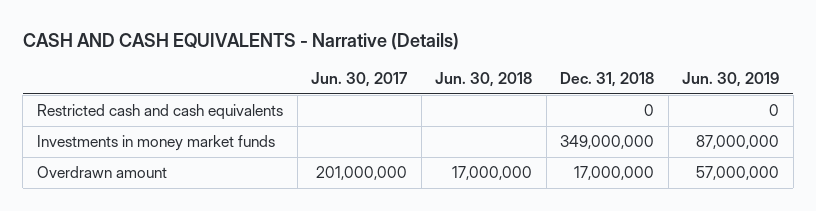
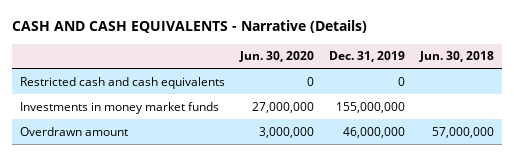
[311,71,408,87] Jun. 30, 2017 -> none
[560,71,655,87] Dec. 31, 2018 -> none
[682,71,780,87] Jun. 30, 2019 -> none
none -> [239,51,315,63] Jun. 30, 2020
none -> [329,51,406,63] Dec. 31, 2019
[452,166,533,181] 17,000,000 -> [432,126,495,138] 57,000,000

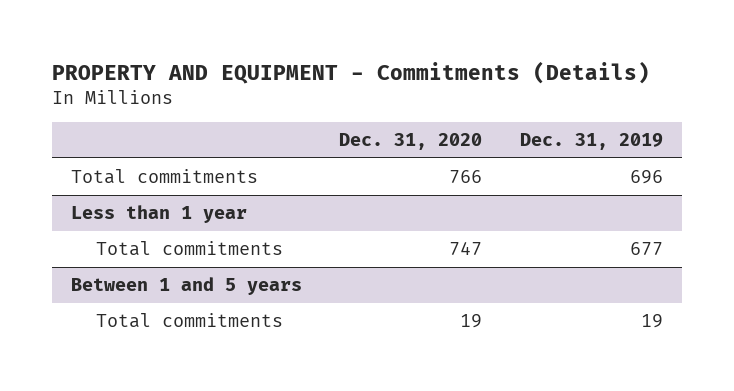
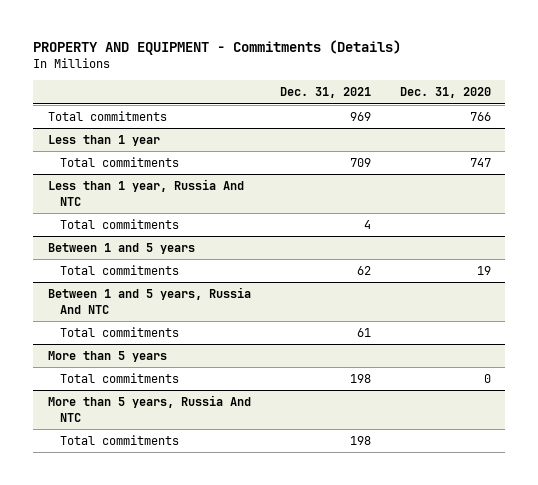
[519,133,663,151] Dec. 31, 2019 -> none
none -> [279,87,371,99] Dec. 31, 2021
none -> [47,178,244,206] Less than 1 year, Russia And NTC
none -> [59,218,179,229] Total commitments
none -> [47,286,251,314] Between 1 and 5 years, Russia And NTC
none -> [59,326,179,337] Total commitments
none -> [47,350,167,362] More than 5 years
none -> [59,372,179,383] Total commitments
none -> [47,394,251,422] More than 5 years, Russia And NTC
none -> [59,434,179,445] Total commitments

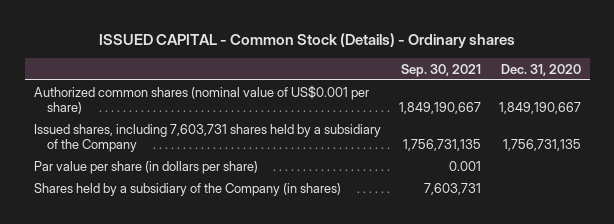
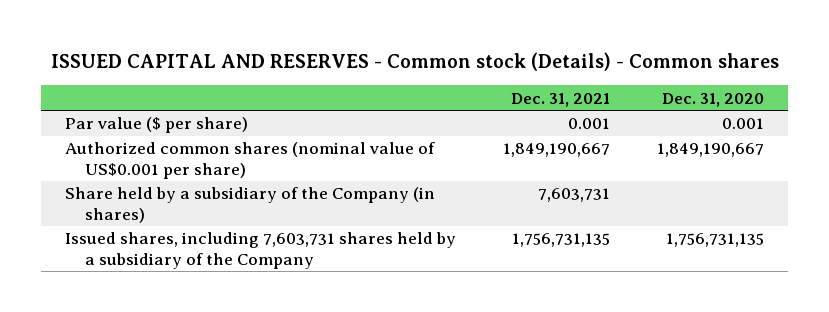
[99,32,516,48] ISSUED CAPITAL - Common Stock (Details) - Ordinary shares -> [50,52,779,72] ISSUED CAPITAL AND RESERVES - Common stock (Details) - Common shares
[400,63,481,77] Sep. 30, 2021 -> none
none -> [511,92,611,107] Dec. 31, 2021
none -> [64,117,248,134] Par value ($ per share)
none -> [64,187,435,223] Share held by a subsidiary of the Company (in shares)
[33,160,258,174] Par value per share (in dollars per share) -> none
[33,182,341,196] Shares held by a subsidiary of the Company (in shares) -> none

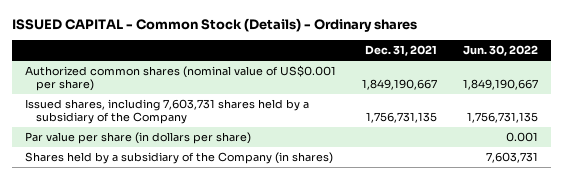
[50,52,779,72] ISSUED CAPITAL AND RESERVES - Common stock (Details) - Common shares -> [11,18,417,33] ISSUED CAPITAL - Common Stock (Details) - Ordinary shares
[662,92,765,107] Dec. 31, 2020 -> none
none -> [463,45,539,57] Jun. 30, 2022
[64,117,248,134] Par value ($ per share) -> none
[64,187,435,223] Share held by a subsidiary of the Company (in shares) -> none
none -> [24,132,251,145] Par value per share (in dollars per share)
none -> [24,152,333,165] Shares held by a subsidiary of the Company (in shares)

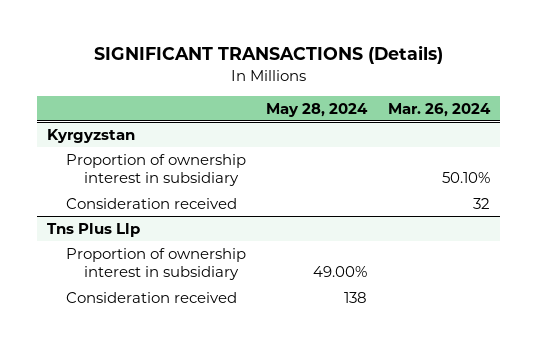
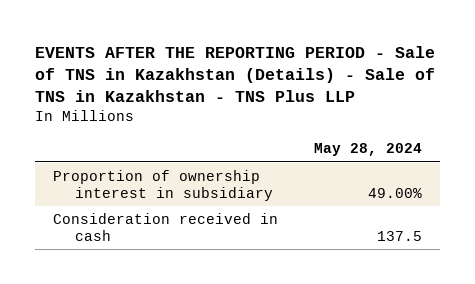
[93,45,443,65] SIGNIFICANT TRANSACTIONS (Details) -> [35,45,436,102] EVENTS AFTER THE REPORTING PERIOD - Sale of TNS in Kazakhstan (Details) - Sale of TNS in Kazakhstan - TNS Plus LLP
[387,102,491,117] Mar. 26, 2024 -> none
[47,128,136,143] Kyrgyzstan -> none
[65,153,246,187] Proportion of ownership interest in subsidiary -> none
[65,197,237,209] Consideration received -> none
[47,222,141,237] Tns Plus Llp -> none
[65,291,237,303] Consideration received -> [53,212,279,241] Consideration received in cash
[344,291,368,303] 138 -> [376,230,422,241] 137.5

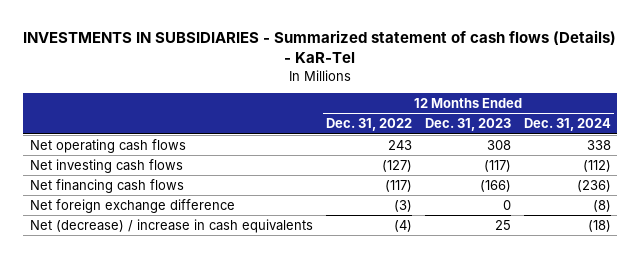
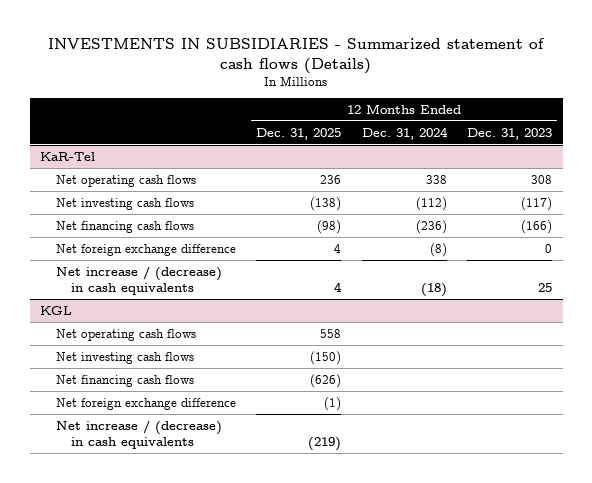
[23,30,617,64] INVESTMENTS IN SUBSIDIARIES - Summarized statement of cash flows (Details) - KaR-Tel -> [48,38,546,74] INVESTMENTS IN SUBSIDIARIES - Summarized statement of cash flows (Details)
[325,118,412,132] Dec. 31, 2022 -> none
none -> [256,127,342,140] Dec. 31, 2025
none -> [39,151,95,161] KaR-Tel
[29,218,313,233] Net (decrease) / increase in cash equivalents -> [55,265,222,295] Net increase / (decrease) in cash equivalents
none -> [39,305,72,315] KGL
none -> [55,328,196,341] Net operating cash flows
none -> [55,351,194,364] Net investing cash flows
none -> [55,374,194,387] Net financing cash flows
none -> [55,397,236,410] Net foreign exchange difference
none -> [55,419,222,449] Net increase / (decrease) in cash equivalents

